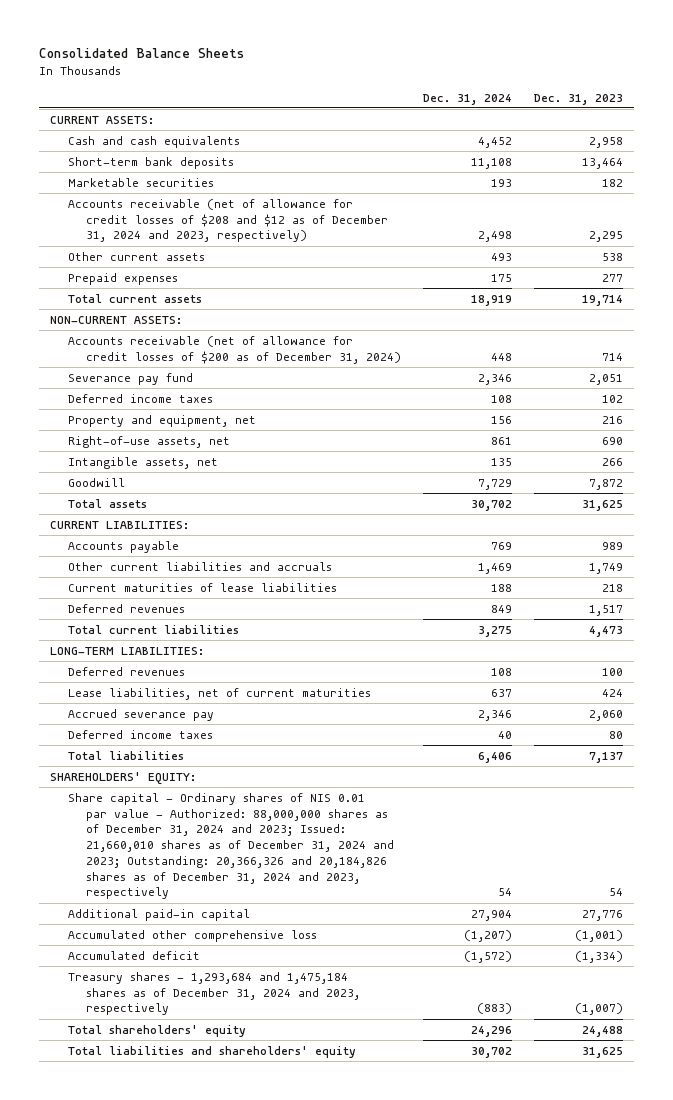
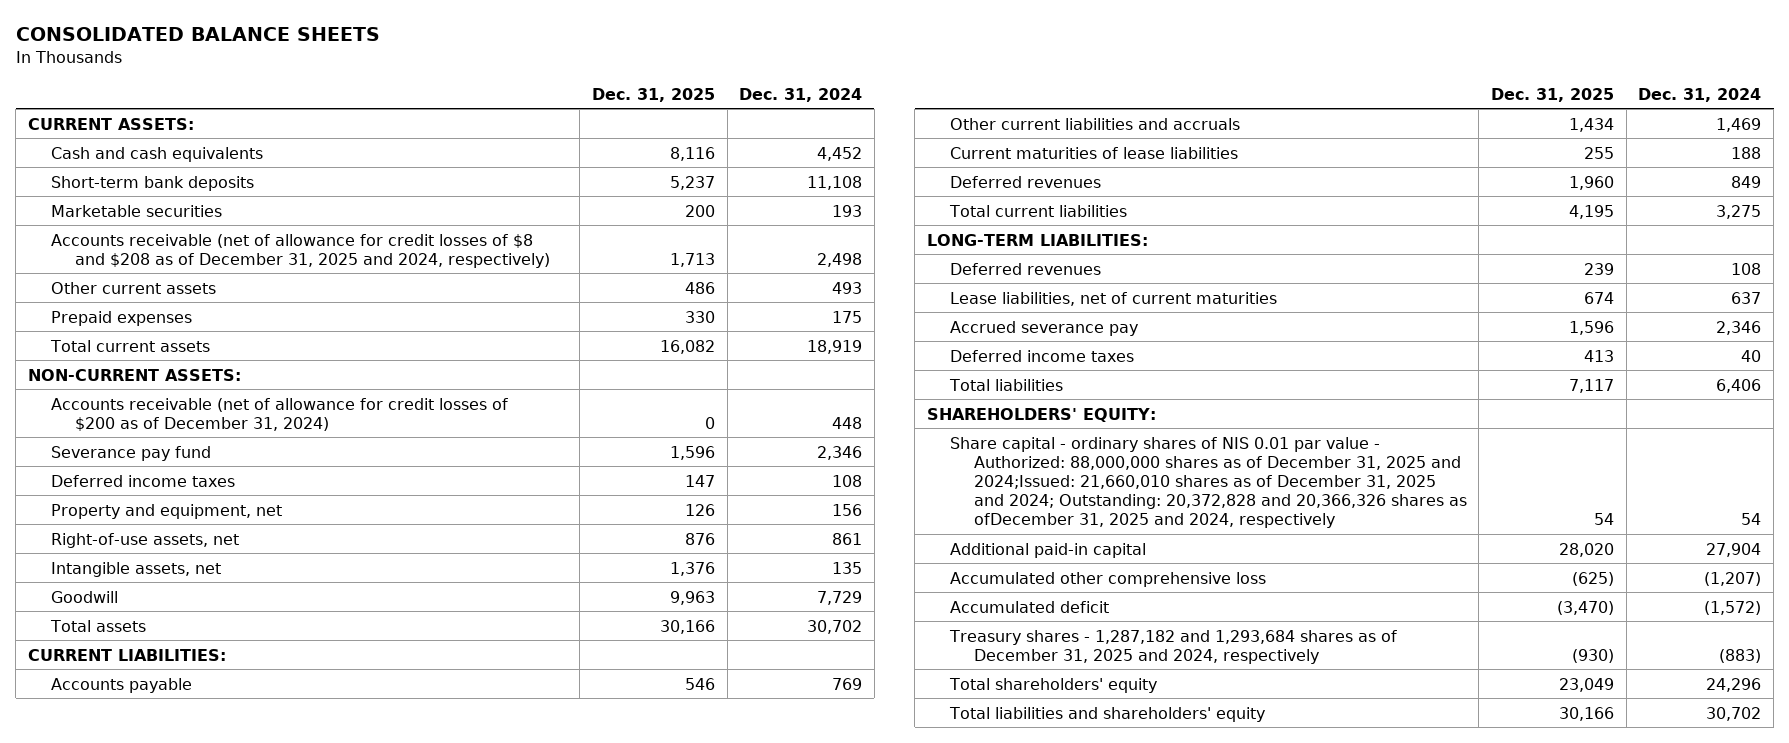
[39,48,245,59] Consolidated Balance Sheets -> [15,26,380,41] CONSOLIDATED BALANCE SHEETS
[533,93,623,105] Dec. 31, 2023 -> none
none -> [591,87,715,102] Dec. 31, 2025
[68,198,388,243] Accounts receivable (net of allowance for credit losses of $208 and $12 as of December 31, 2024 and 2023, respectively) -> [51,233,550,268] Accounts receivable (net of allowance for credit losses of $8 and $208 as of December 31, 2025 and 2024, respectively)
[68,792,394,900] Share capital - Ordinary shares of NIS 0.01 par value - Authorized: 88,000,000 shares as of December 31, 2024 and 2023; Issued: 21,660,010 shares as of December 31, 2024 and 2023; Outstanding: 20,366,326 and 20,184,826 shares as of December 31, 2024 and 2023, respectively -> [950,436,1467,529] Share capital - ordinary shares of NIS 0.01 par value - Authorized: 88,000,000 shares as of December 31, 2025 and 2024;Issued: 21,660,010 shares as of December 31, 2025 and 2024; Outstanding: 20,372,828 and 20,366,326 shares as ofDecember 31, 2025 and 2024, respectively
[68,971,360,1016] Treasury shares - 1,293,684 and 1,475,184 shares as of December 31, 2024 and 2023, respectively -> [949,629,1398,664] Treasury shares - 1,287,182 and 1,293,684 shares as of December 31, 2025 and 2024, respectively

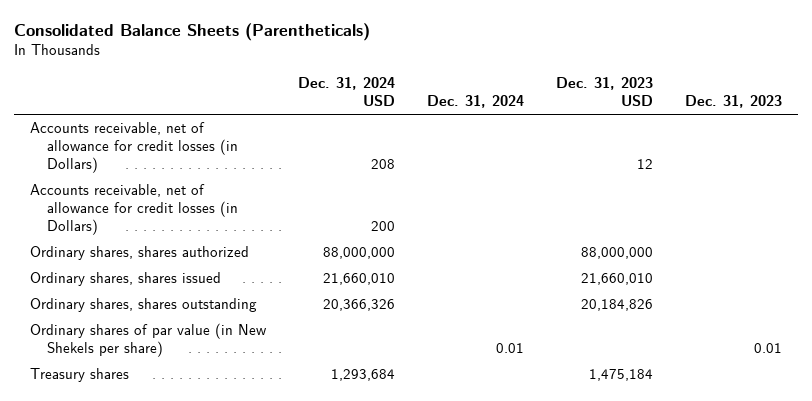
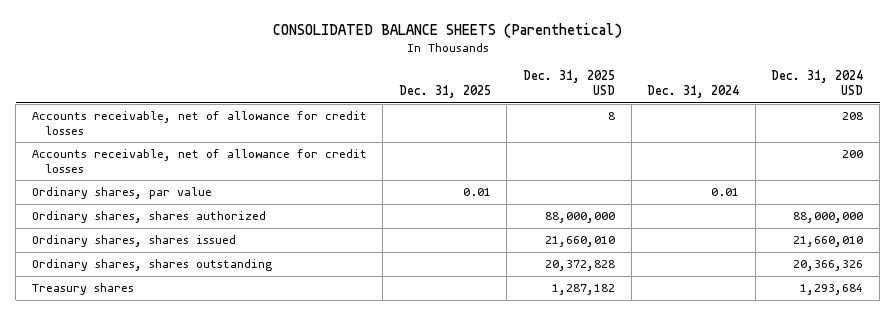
[13,23,370,42] Consolidated Balance Sheets (Parentheticals) -> [272,23,622,39] CONSOLIDATED BALANCE SHEETS (Parenthetical)
[555,77,653,106] Dec. 31, 2023 USD -> none
[684,94,782,108] Dec. 31, 2023 -> none
none -> [398,85,491,99] Dec. 31, 2025
none -> [523,70,616,96] Dec. 31, 2025 USD
[29,122,238,174] Accounts receivable, net of allowance for credit losses (in Dollars) -> [31,111,367,135] Accounts receivable, net of allowance for credit losses
[29,184,238,236] Accounts receivable, net of allowance for credit losses (in Dollars) -> [31,149,367,173] Accounts receivable, net of allowance for credit losses
none -> [31,187,212,200] Ordinary shares, par value
[29,323,267,358] Ordinary shares of par value (in New Shekels per share) -> none

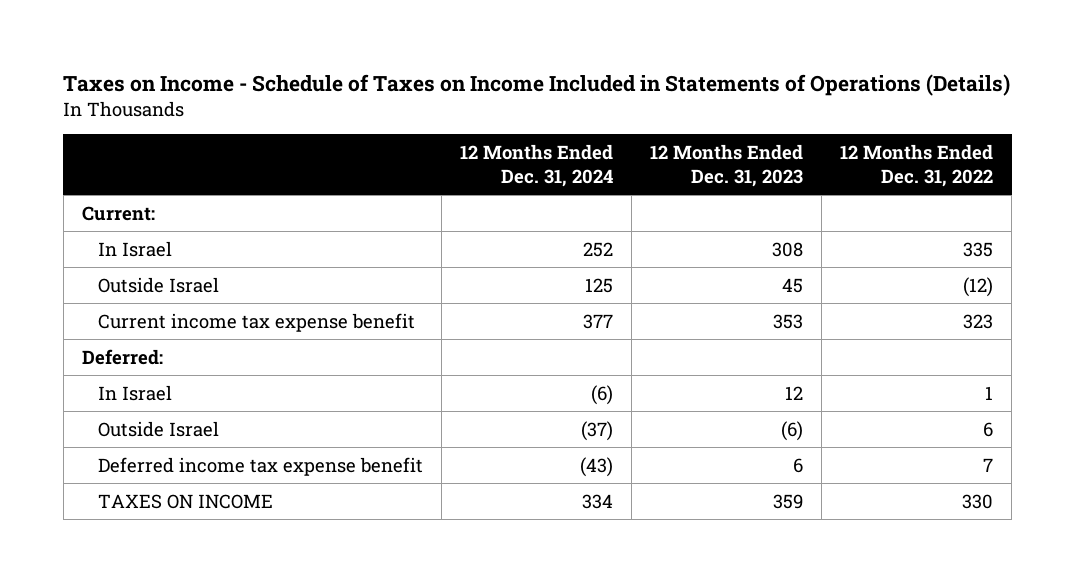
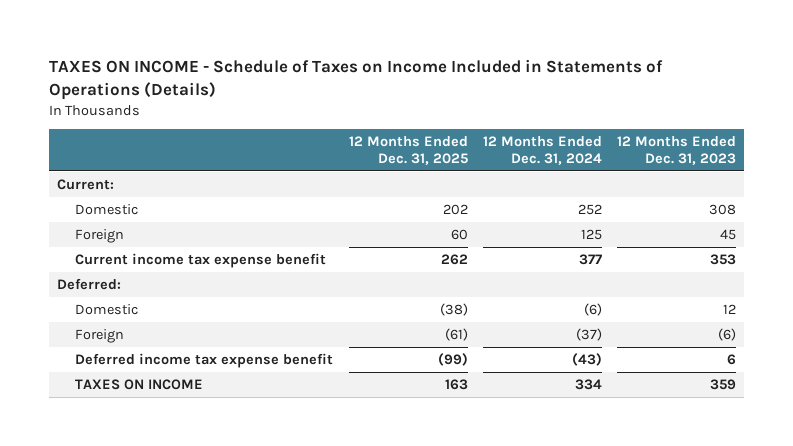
[63,74,1011,97] Taxes on Income - Schedule of Taxes on Income Included in Statements of Operations (Details) -> [49,58,664,100] TAXES ON INCOME - Schedule of Taxes on Income Included in Statements of Operations (Details)
[840,144,994,187] 12 Months Ended Dec. 31, 2022 -> none
none -> [348,136,468,166] 12 Months Ended Dec. 31, 2025
[97,240,172,257] In Israel -> [75,203,139,215] Domestic
[97,276,219,293] Outside Israel -> [75,228,125,243] Foreign
[97,384,172,401] In Israel -> [75,303,139,315] Domestic
[97,420,219,437] Outside Israel -> [75,328,125,343] Foreign

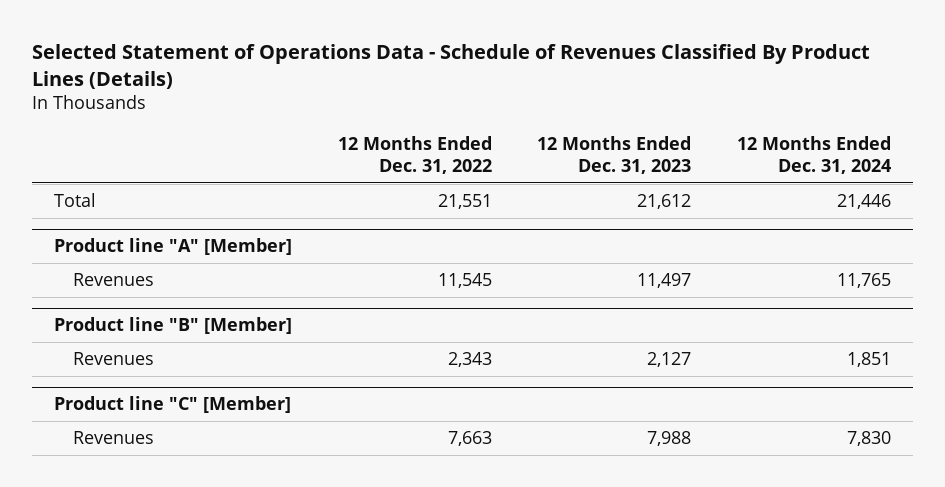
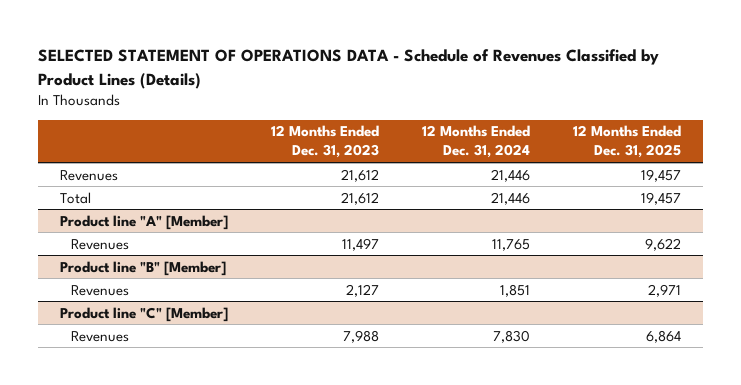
[31,43,870,89] Selected Statement of Operations Data - Schedule of Revenues Classified By Product Lines (Details) -> [38,49,660,89] SELECTED STATEMENT OF OPERATIONS DATA - Schedule of Revenues Classified by Product Lines (Details)
[337,135,492,175] 12 Months Ended Dec. 31, 2022 -> none
none -> [573,125,682,159] 12 Months Ended Dec. 31, 2025
none -> [59,169,118,181] Revenues

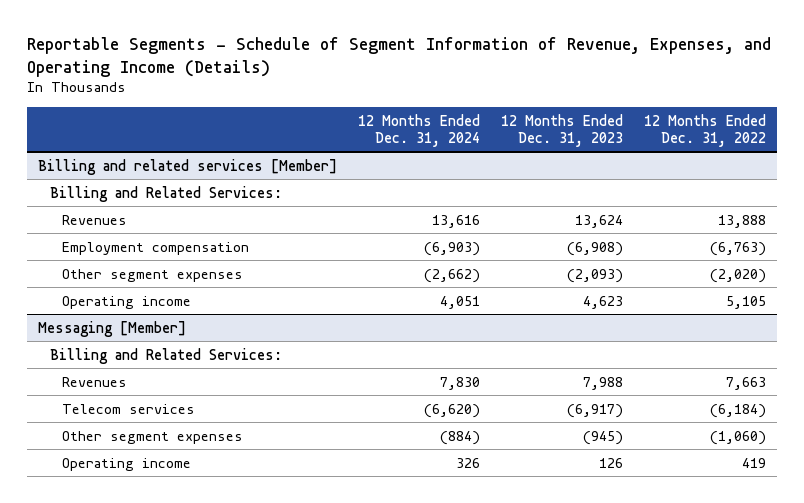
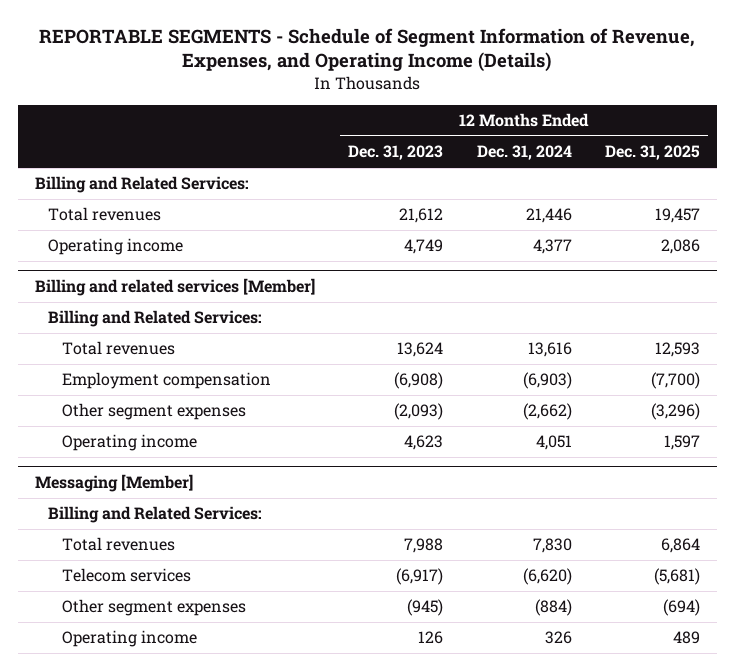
[27,36,772,77] Reportable Segments - Schedule of Segment Information of Revenue, Expenses, and Operating Income (Details) -> [39,27,696,73] REPORTABLE SEGMENTS - Schedule of Segment Information of Revenue, Expenses, and Operating Income (Details)
[644,113,767,147] 12 Months Ended Dec. 31, 2022 -> none
none -> [605,145,701,161] Dec. 31, 2025
none -> [34,176,249,194] Billing and Related Services:
none -> [48,207,162,222] Total revenues
none -> [48,238,184,256] Operating income
[62,214,128,225] Revenues -> [62,341,176,356] Total revenues
[62,376,128,387] Revenues -> [62,537,176,552] Total revenues

